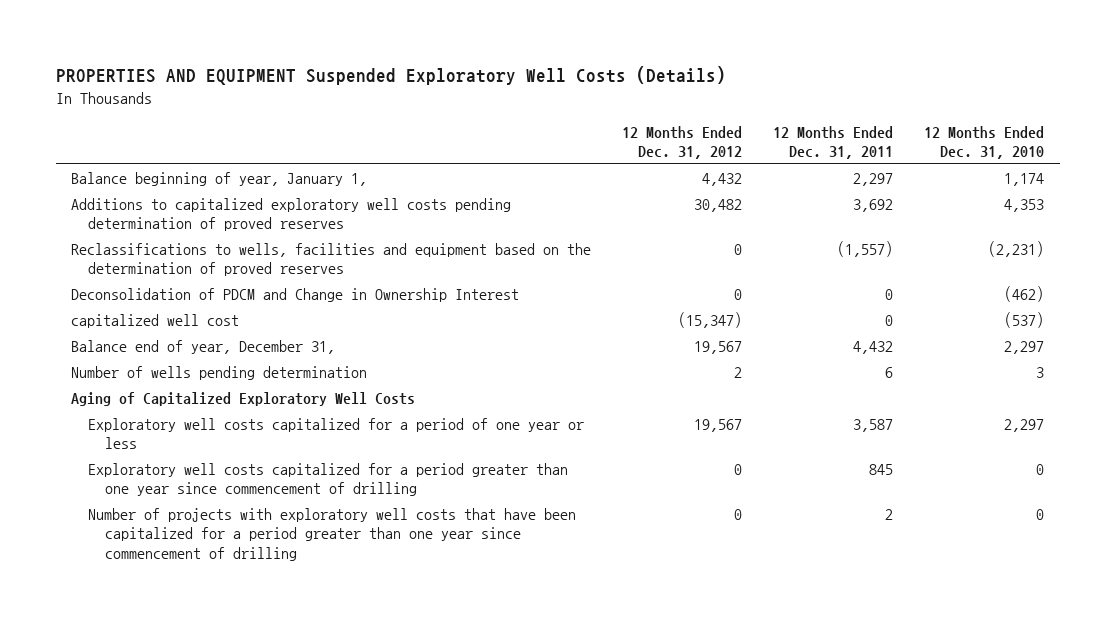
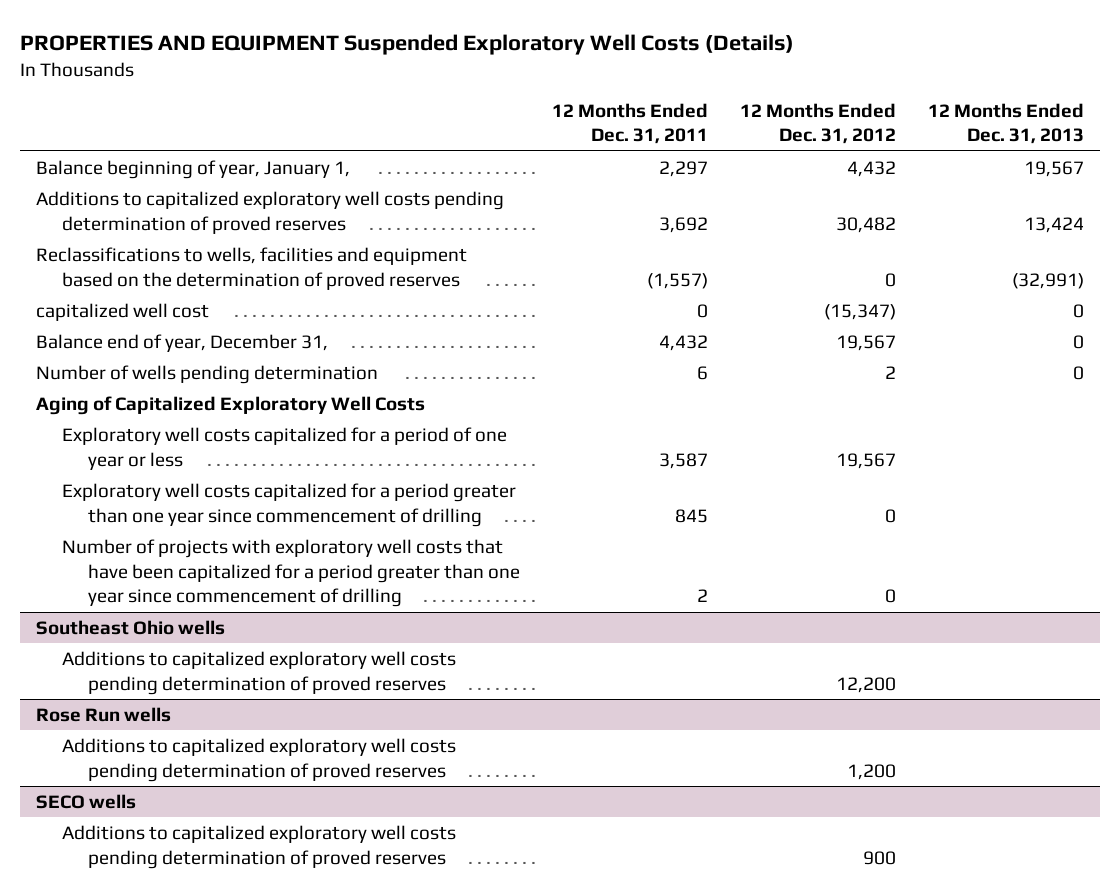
[924,125,1045,160] 12 Months Ended Dec. 31, 2010 -> none
none -> [927,102,1084,145] 12 Months Ended Dec. 31, 2013
[71,288,520,303] Deconsolidation of PDCM and Change in Ownership Interest -> none
none -> [36,619,226,635] Southeast Ohio wells
none -> [62,650,457,695] Additions to capitalized exploratory well costs pending determination of proved reserves
none -> [36,706,172,722] Rose Run wells
none -> [62,737,457,782] Additions to capitalized exploratory well costs pending determination of proved reserves
none -> [36,793,137,809] SECO wells
none -> [62,824,457,869] Additions to capitalized exploratory well costs pending determination of proved reserves

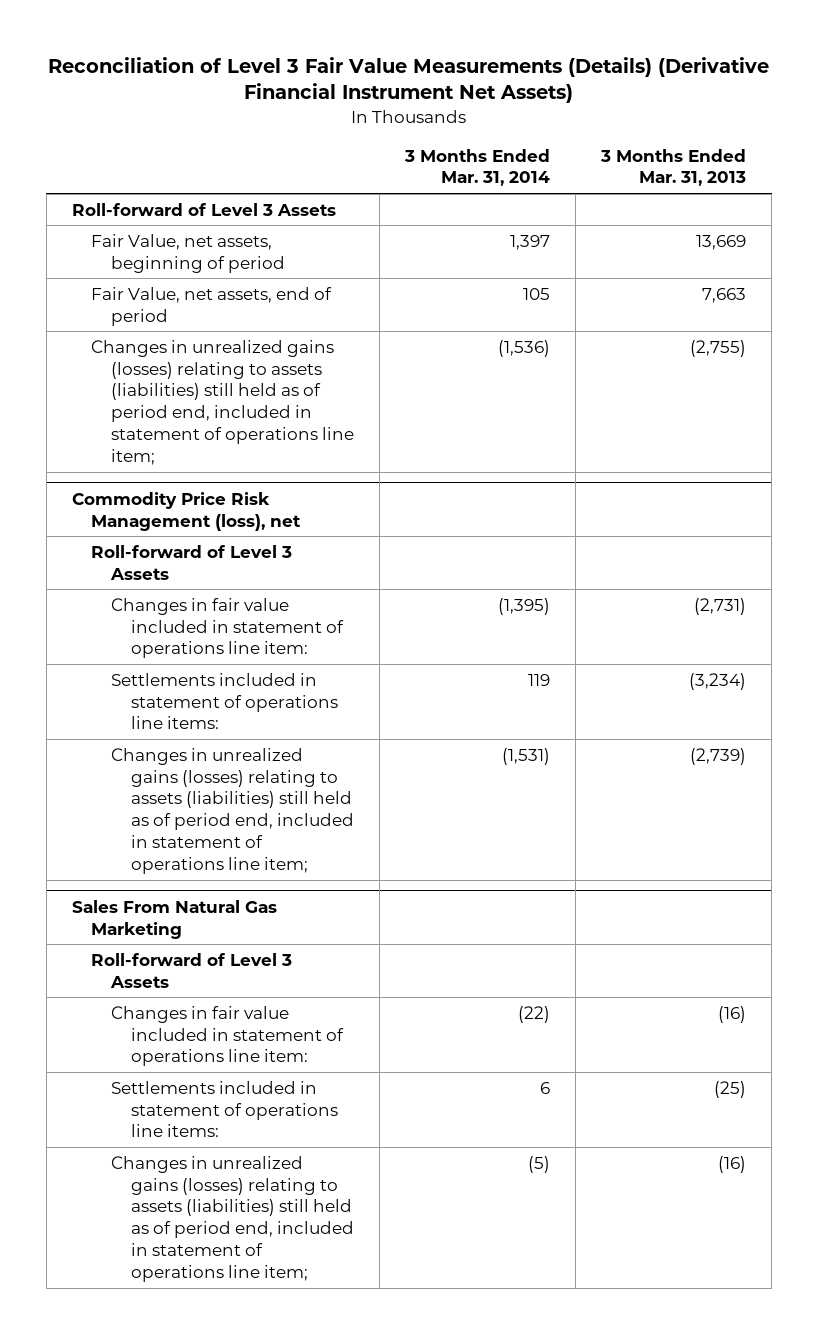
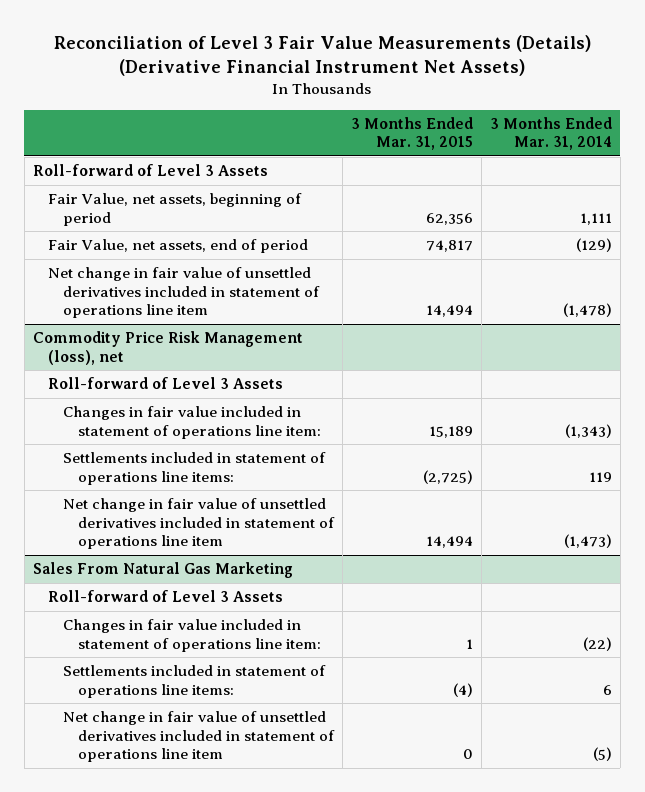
[600,148,747,187] 3 Months Ended Mar. 31, 2013 -> none
none -> [351,116,474,151] 3 Months Ended Mar. 31, 2015
[510,234,551,250] 1,397 -> [580,212,613,225] 1,111
[523,287,551,300] 105 -> [576,238,613,253] (129)
[91,339,355,466] Changes in unrealized gains (losses) relating to assets (liabilities) still held as of period end, included in statement of operations line item; -> [47,267,321,319] Net change in fair value of unsettled derivatives included in statement of operations line item
[498,339,551,357] (1,536) -> [563,303,613,318] (1,478)
[498,597,551,615] (1,395) -> [565,423,613,438] (1,343)
[111,747,355,875] Changes in unrealized gains (losses) relating to assets (liabilities) still held as of period end, included in statement of operations line item; -> [63,498,336,550] Net change in fair value of unsettled derivatives included in statement of operations line item
[502,747,551,765] (1,531) -> [564,534,613,549] (1,473)
[111,1155,355,1283] Changes in unrealized gains (losses) relating to assets (liabilities) still held as of period end, included in statement of operations line item; -> [63,711,336,763] Net change in fair value of unsettled derivatives included in statement of operations line item

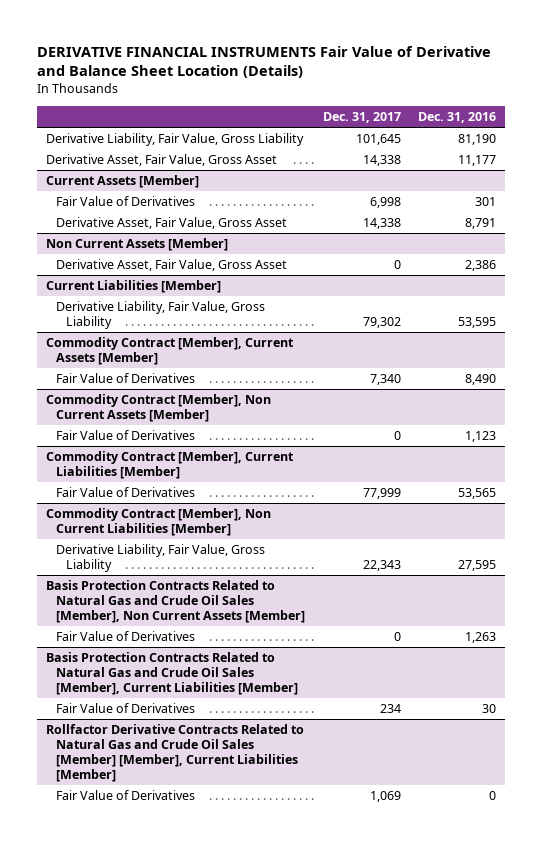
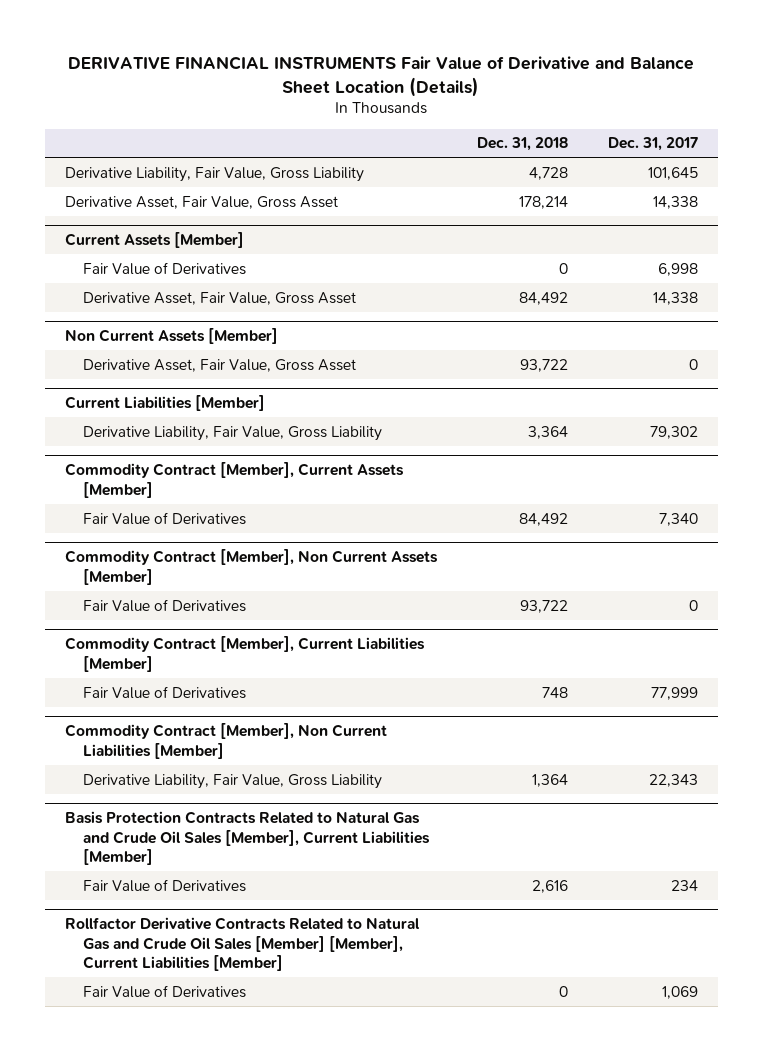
[418,111,497,123] Dec. 31, 2016 -> none
none -> [476,137,568,152] Dec. 31, 2018
[45,580,306,623] Basis Protection Contracts Related to Natural Gas and Crude Oil Sales [Member], Non Current Assets [Member] -> none
[56,631,196,642] Fair Value of Derivatives -> none

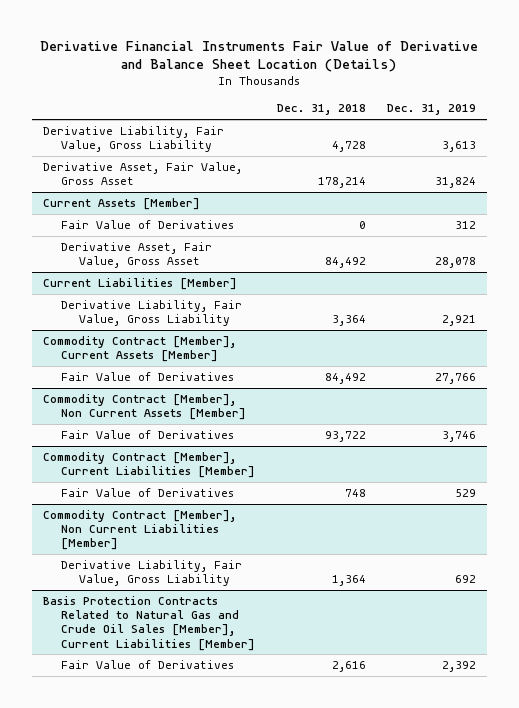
[68,55,695,97] DERIVATIVE FINANCIAL INSTRUMENTS Fair Value of Derivative and Balance Sheet Location (Details) -> [40,40,479,73] Derivative Financial Instruments Fair Value of Derivative and Balance Sheet Location (Details)
[607,137,698,152] Dec. 31, 2017 -> none
none -> [387,104,477,116] Dec. 31, 2019
[64,328,278,345] Non Current Assets [Member] -> none
[82,358,356,372] Derivative Asset, Fair Value, Gross Asset -> none
[64,917,420,972] Rollfactor Derivative Contracts Related to Natural Gas and Crude Oil Sales [Member] [Member], Current Liabilities [Member] -> none
[82,984,246,998] Fair Value of Derivatives -> none

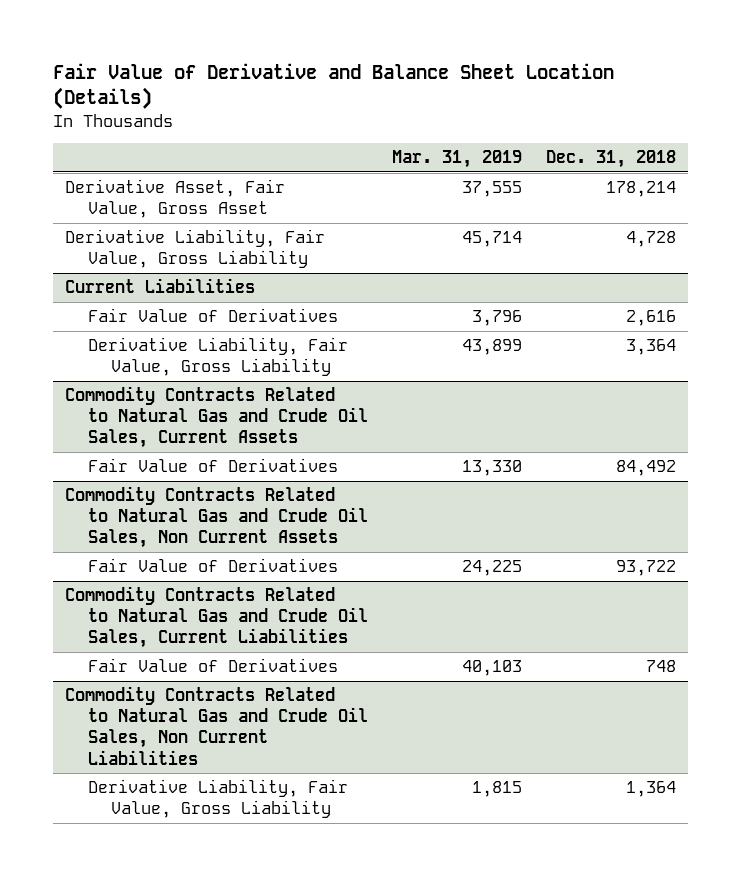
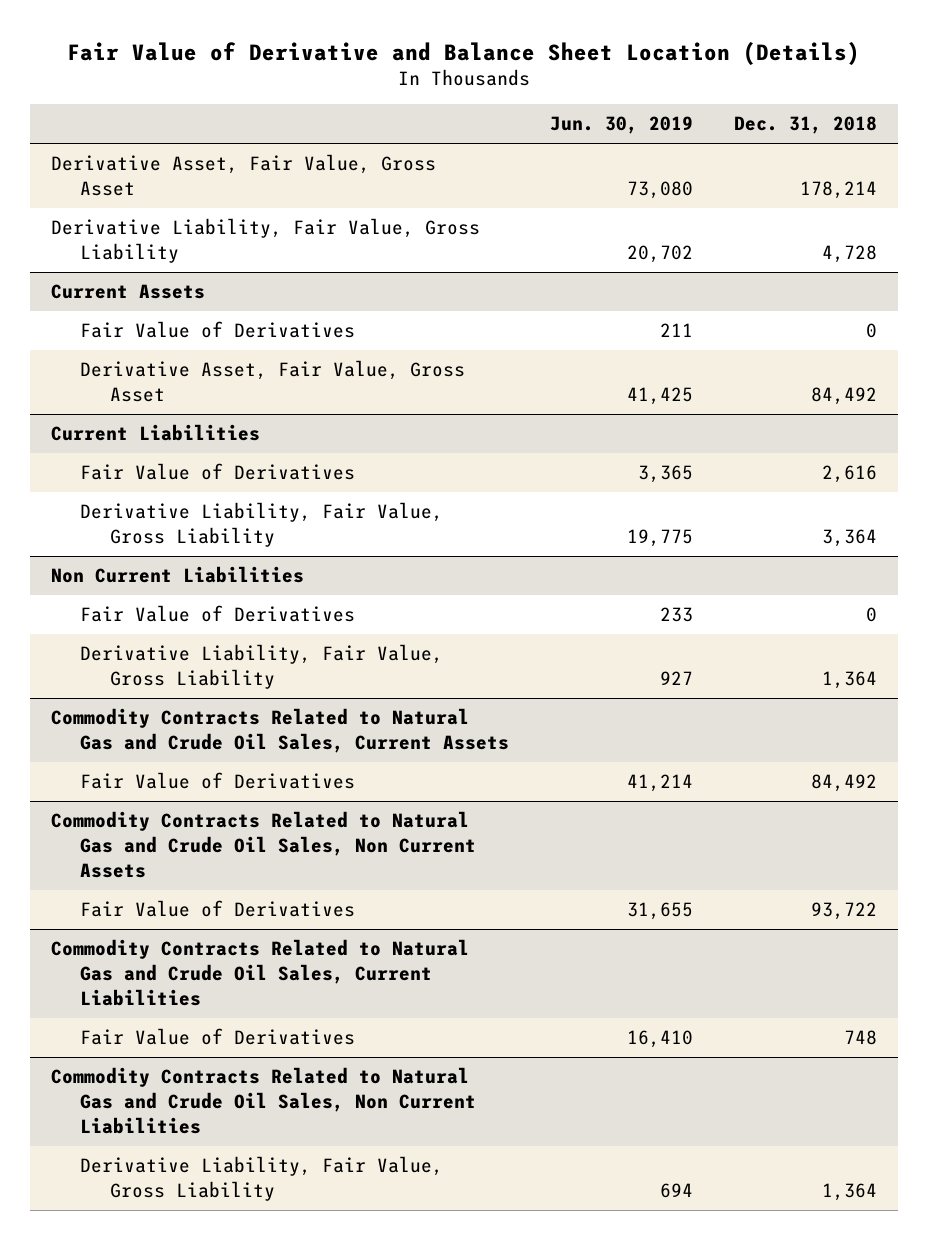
[392,150,523,169] Mar. 31, 2019 -> none
none -> [550,116,694,135] Jun. 30, 2019
none -> [50,284,205,300] Current Assets
none -> [80,321,356,339] Fair Value of Derivatives
none -> [80,360,466,402] Derivative Asset, Fair Value, Gross Asset
none -> [50,566,304,584] Non Current Liabilities
none -> [80,605,356,623] Fair Value of Derivatives
none -> [80,644,444,689] Derivative Liability, Fair Value, Gross Liability

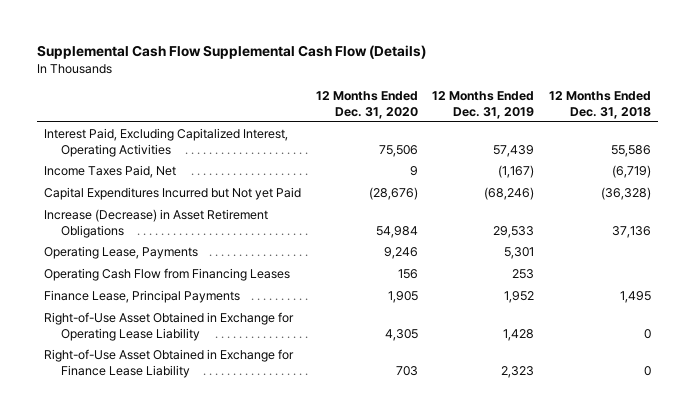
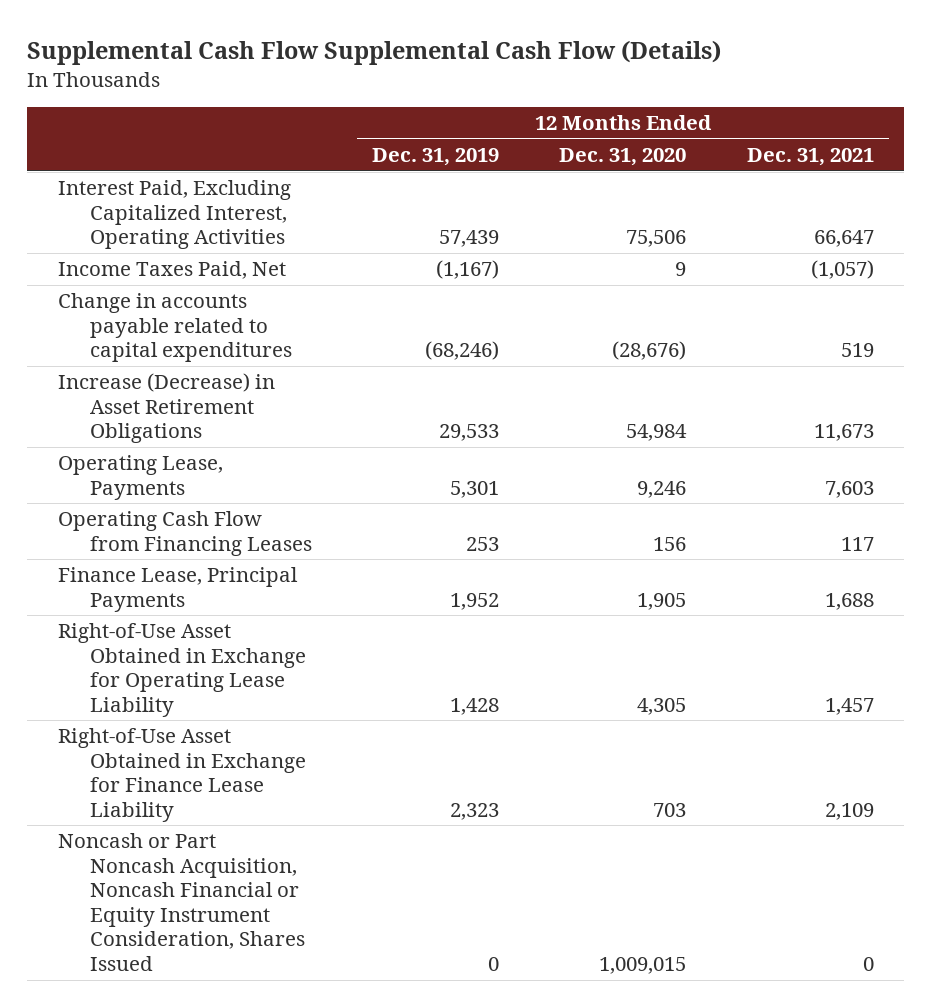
[548,91,651,119] 12 Months Ended Dec. 31, 2018 -> none
none -> [746,148,874,167] Dec. 31, 2021
[44,187,302,201] Capital Expenditures Incurred but Not yet Paid -> [57,293,292,363] Change in accounts payable related to capital expenditures
none -> [57,833,305,972] Noncash or Part Noncash Acquisition, Noncash Financial or Equity Instrument Consideration, Shares Issued

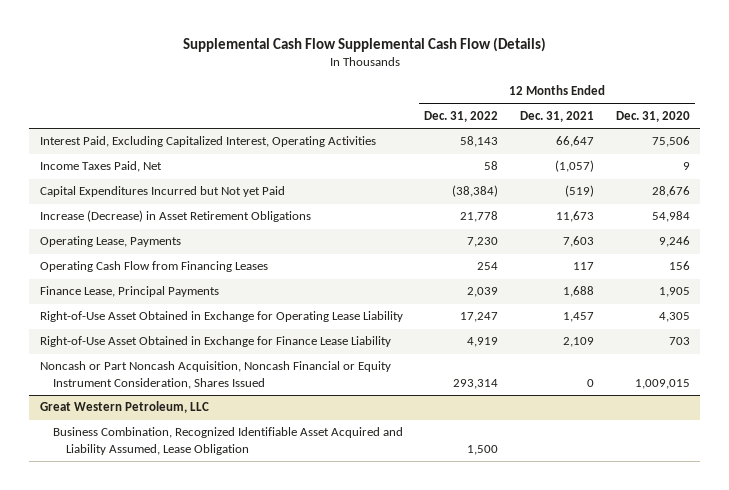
[372,148,500,167] Dec. 31, 2019 -> none
none -> [424,111,499,123] Dec. 31, 2022
[57,293,292,363] Change in accounts payable related to capital expenditures -> none
none -> [39,186,285,198] Capital Expenditures Incurred but Not yet Paid
none -> [39,401,209,414] Great Western Petroleum, LLC
none -> [52,427,403,455] Business Combination, Recognized Identifiable Asset Acquired and Liability Assumed, Lease Obligation

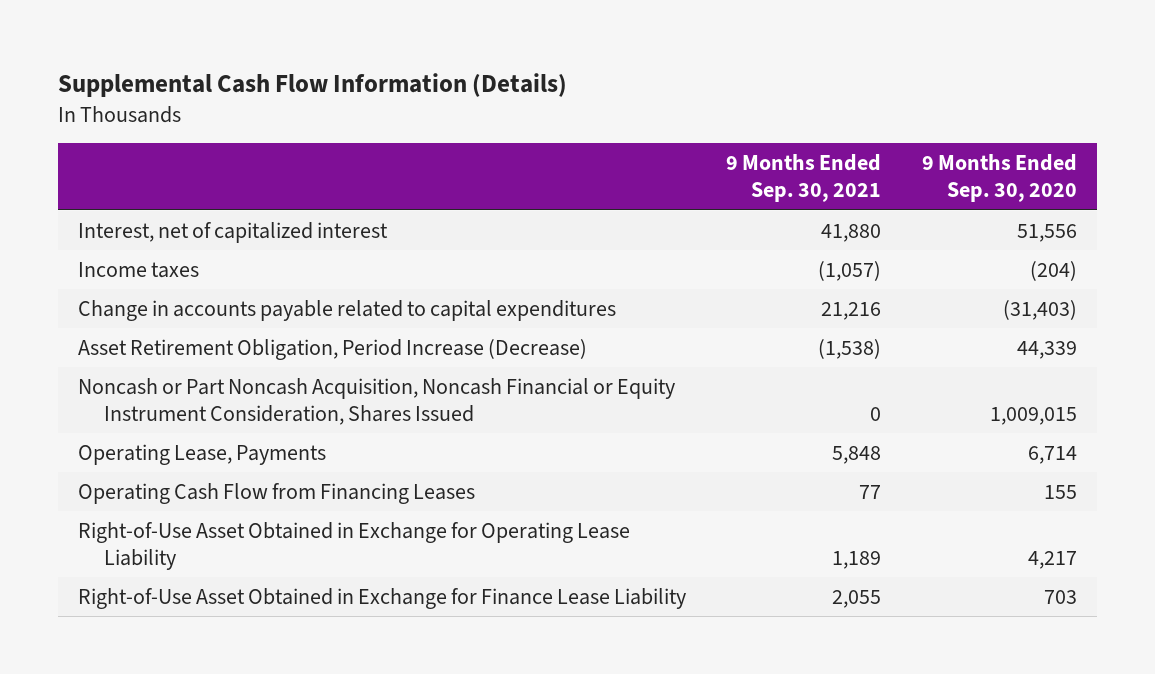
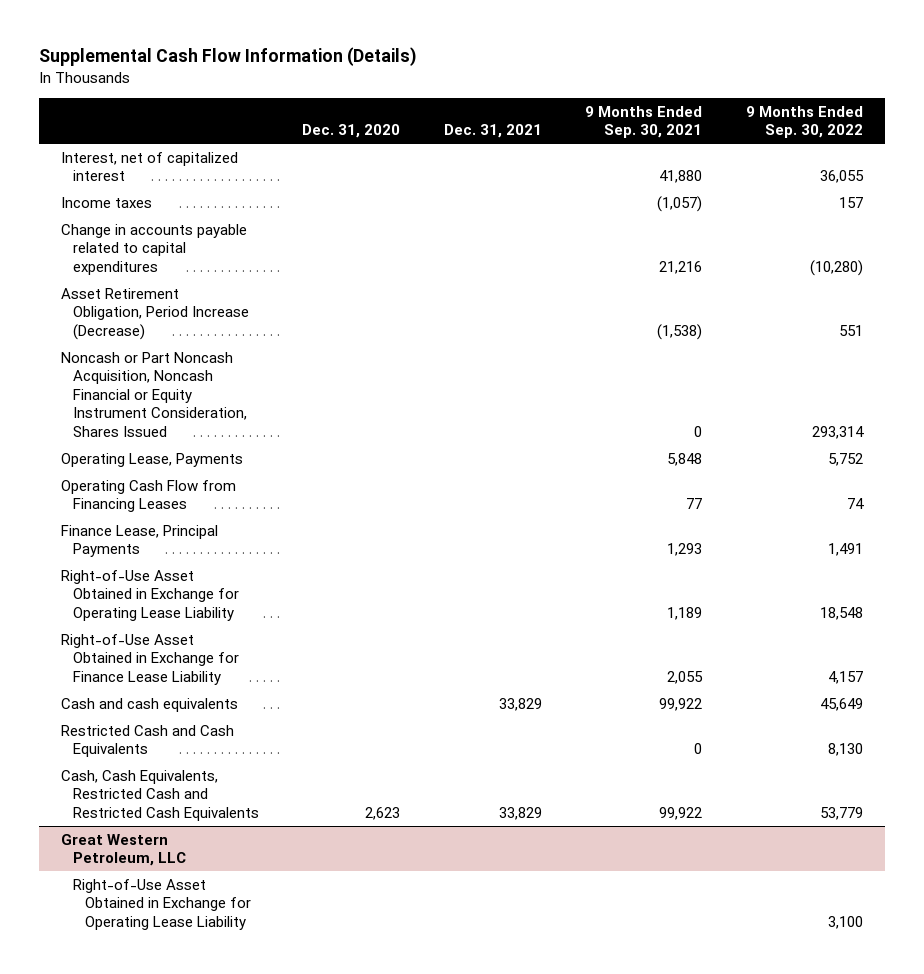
[921,153,1077,203] 9 Months Ended Sep. 30, 2020 -> none
none -> [302,124,401,139] Dec. 31, 2020
none -> [443,124,542,139] Dec. 31, 2021
none -> [746,105,864,139] 9 Months Ended Sep. 30, 2022
none -> [60,524,218,558] Finance Lease, Principal Payments
none -> [60,697,238,712] Cash and cash equivalents
none -> [60,724,234,758] Restricted Cash and Cash Equivalents
none -> [60,769,259,821] Cash, Cash Equivalents, Restricted Cash and Restricted Cash Equivalents
none -> [60,833,186,867] Great Western Petroleum, LLC
none -> [72,878,251,930] Right-of-Use Asset Obtained in Exchange for Operating Lease Liability

